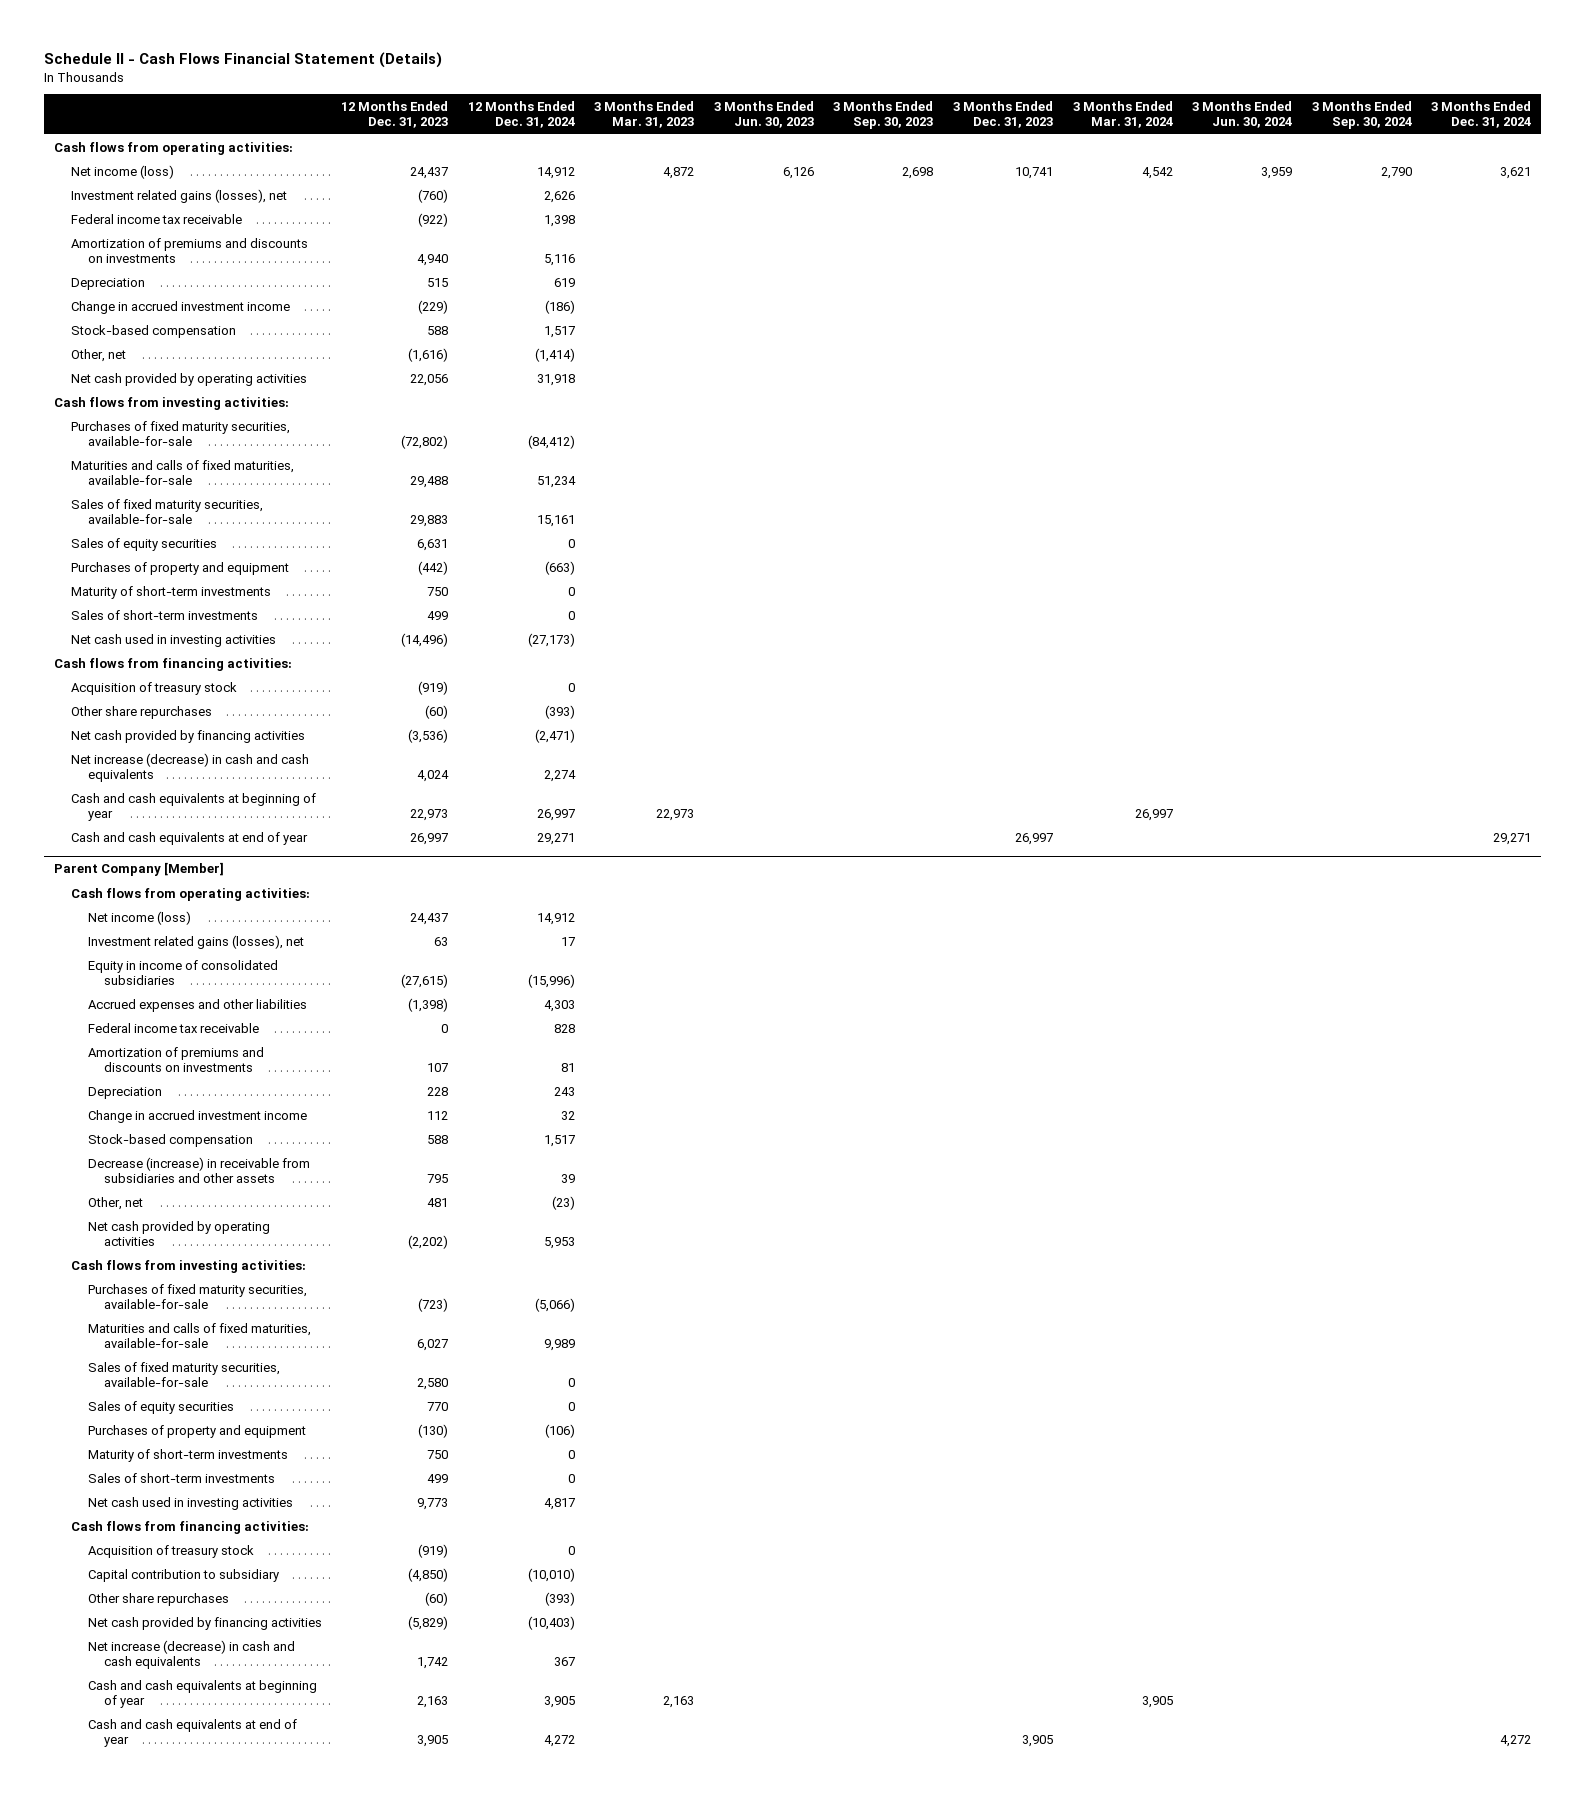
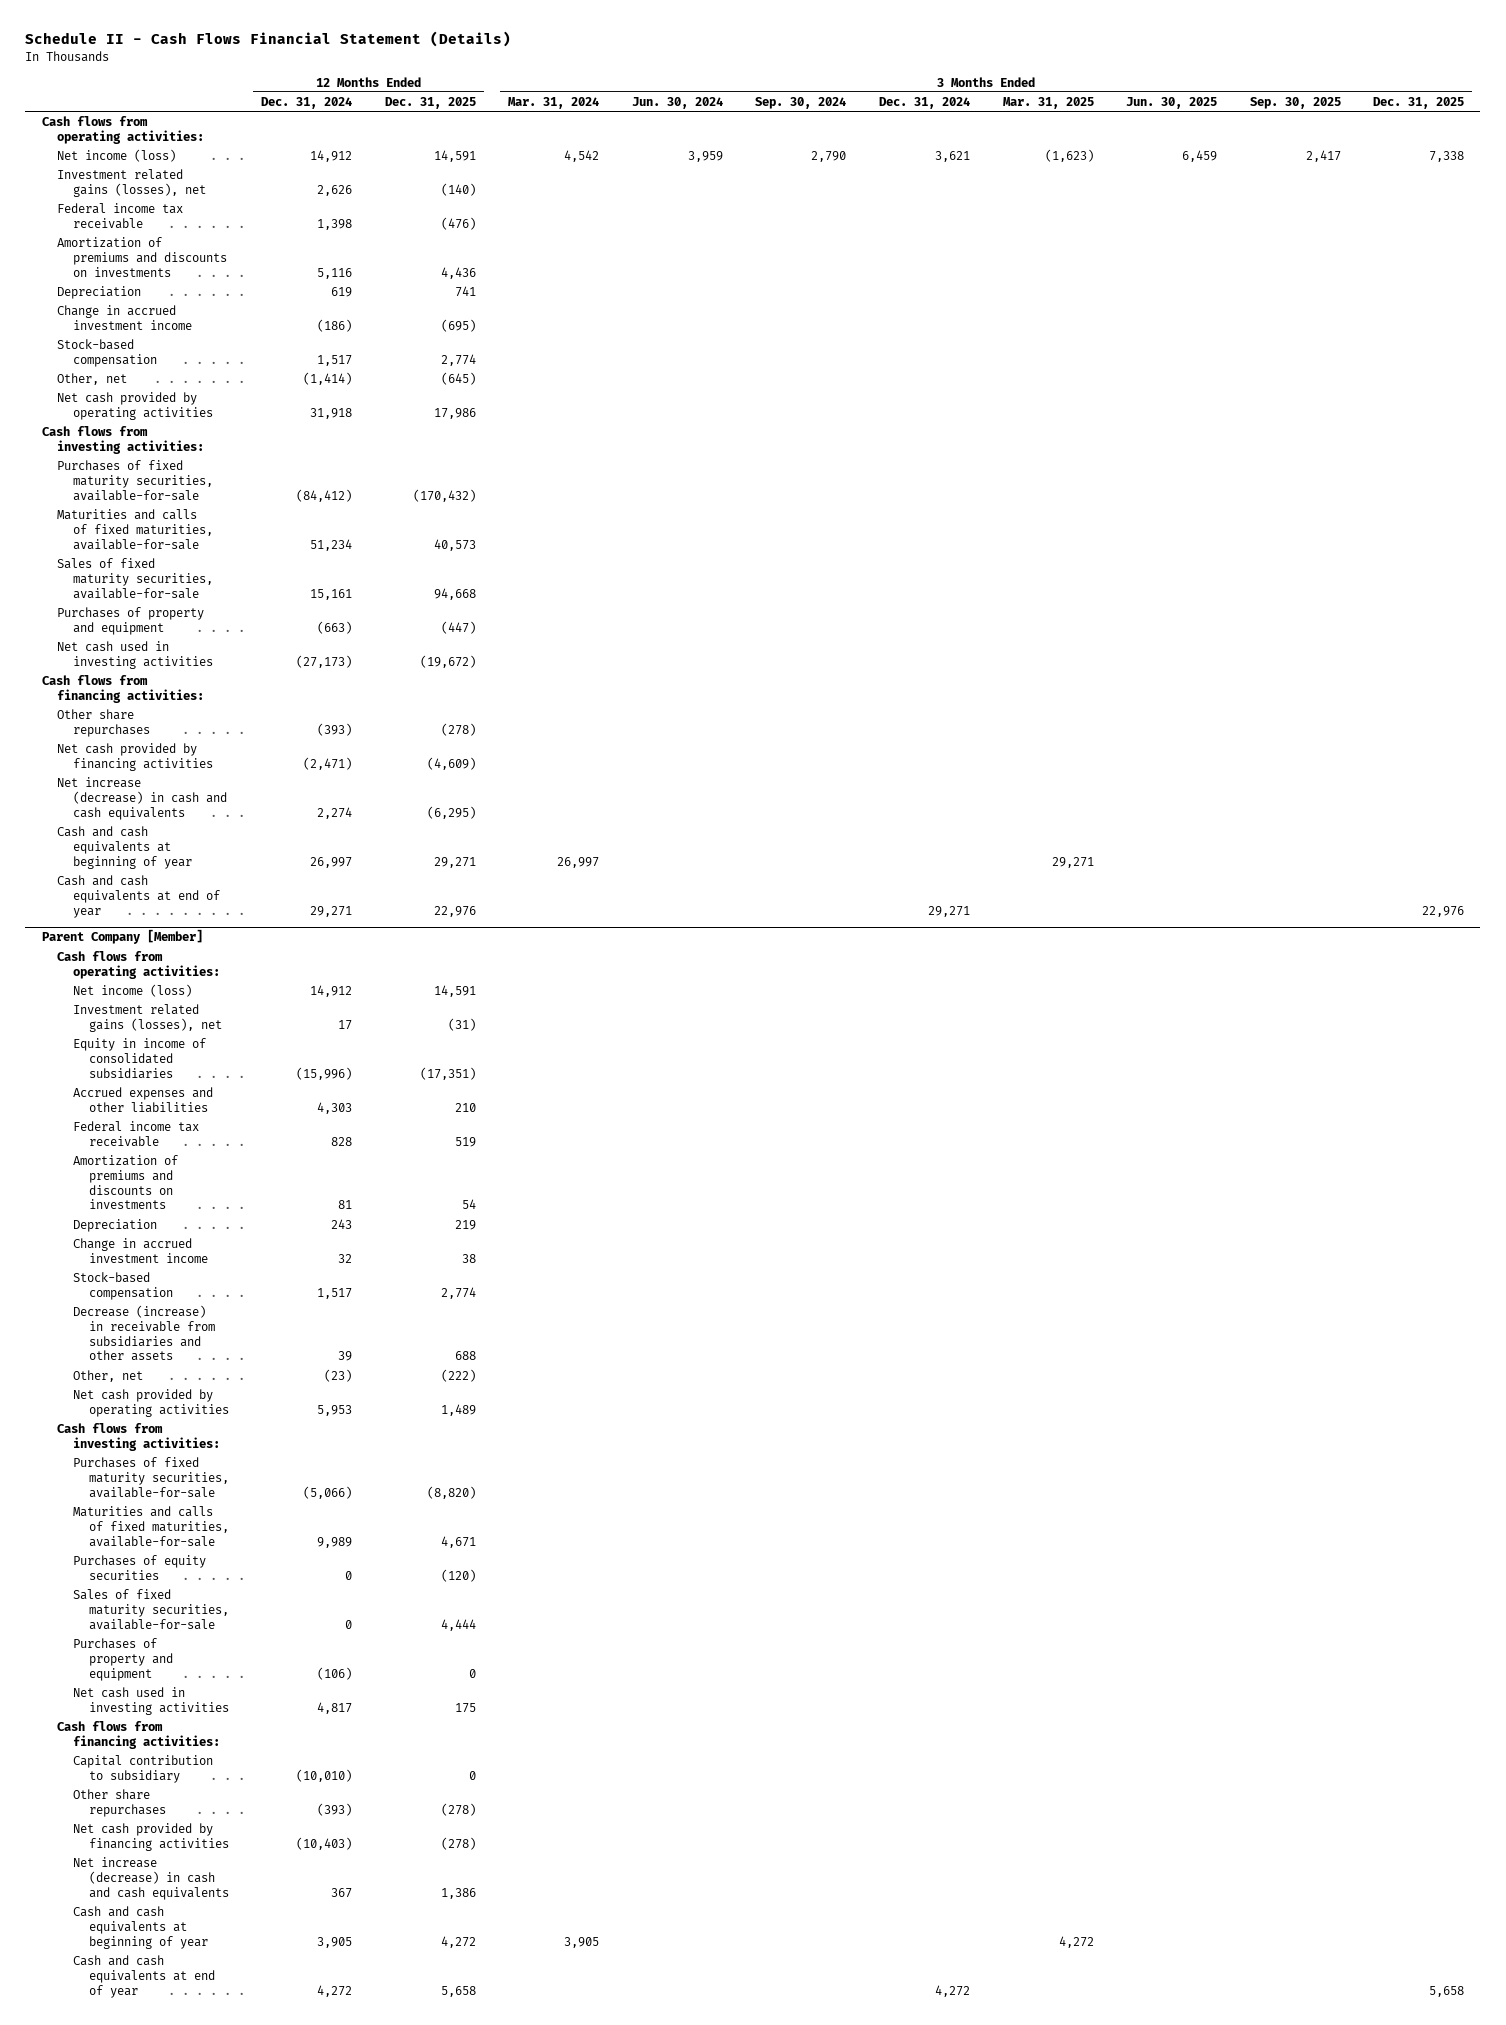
[341,101,449,129] 12 Months Ended Dec. 31, 2023 -> none
[594,101,695,129] 3 Months Ended Mar. 31, 2023 -> none
[713,101,814,129] 3 Months Ended Jun. 30, 2023 -> none
[833,101,934,130] 3 Months Ended Sep. 30, 2023 -> none
[952,101,1053,129] 3 Months Ended Dec. 31, 2023 -> none
none -> [384,96,476,109] Dec. 31, 2025
none -> [1002,96,1094,109] Mar. 31, 2025
none -> [1126,96,1218,109] Jun. 30, 2025
none -> [1249,96,1341,109] Sep. 30, 2025
none -> [1373,96,1465,109] Dec. 31, 2025
[70,537,217,551] Sales of equity securities -> none
[70,585,271,599] Maturity of short-term investments -> none
[70,609,258,620] Sales of short-term investments -> none
[70,681,237,695] Acquisition of treasury stock -> none
none -> [73,1554,207,1580] Purchases of equity securities
[87,1400,234,1414] Sales of equity securities -> none
[87,1448,288,1462] Maturity of short-term investments -> none
[87,1472,275,1483] Sales of short-term investments -> none
[87,1544,254,1558] Acquisition of treasury stock -> none

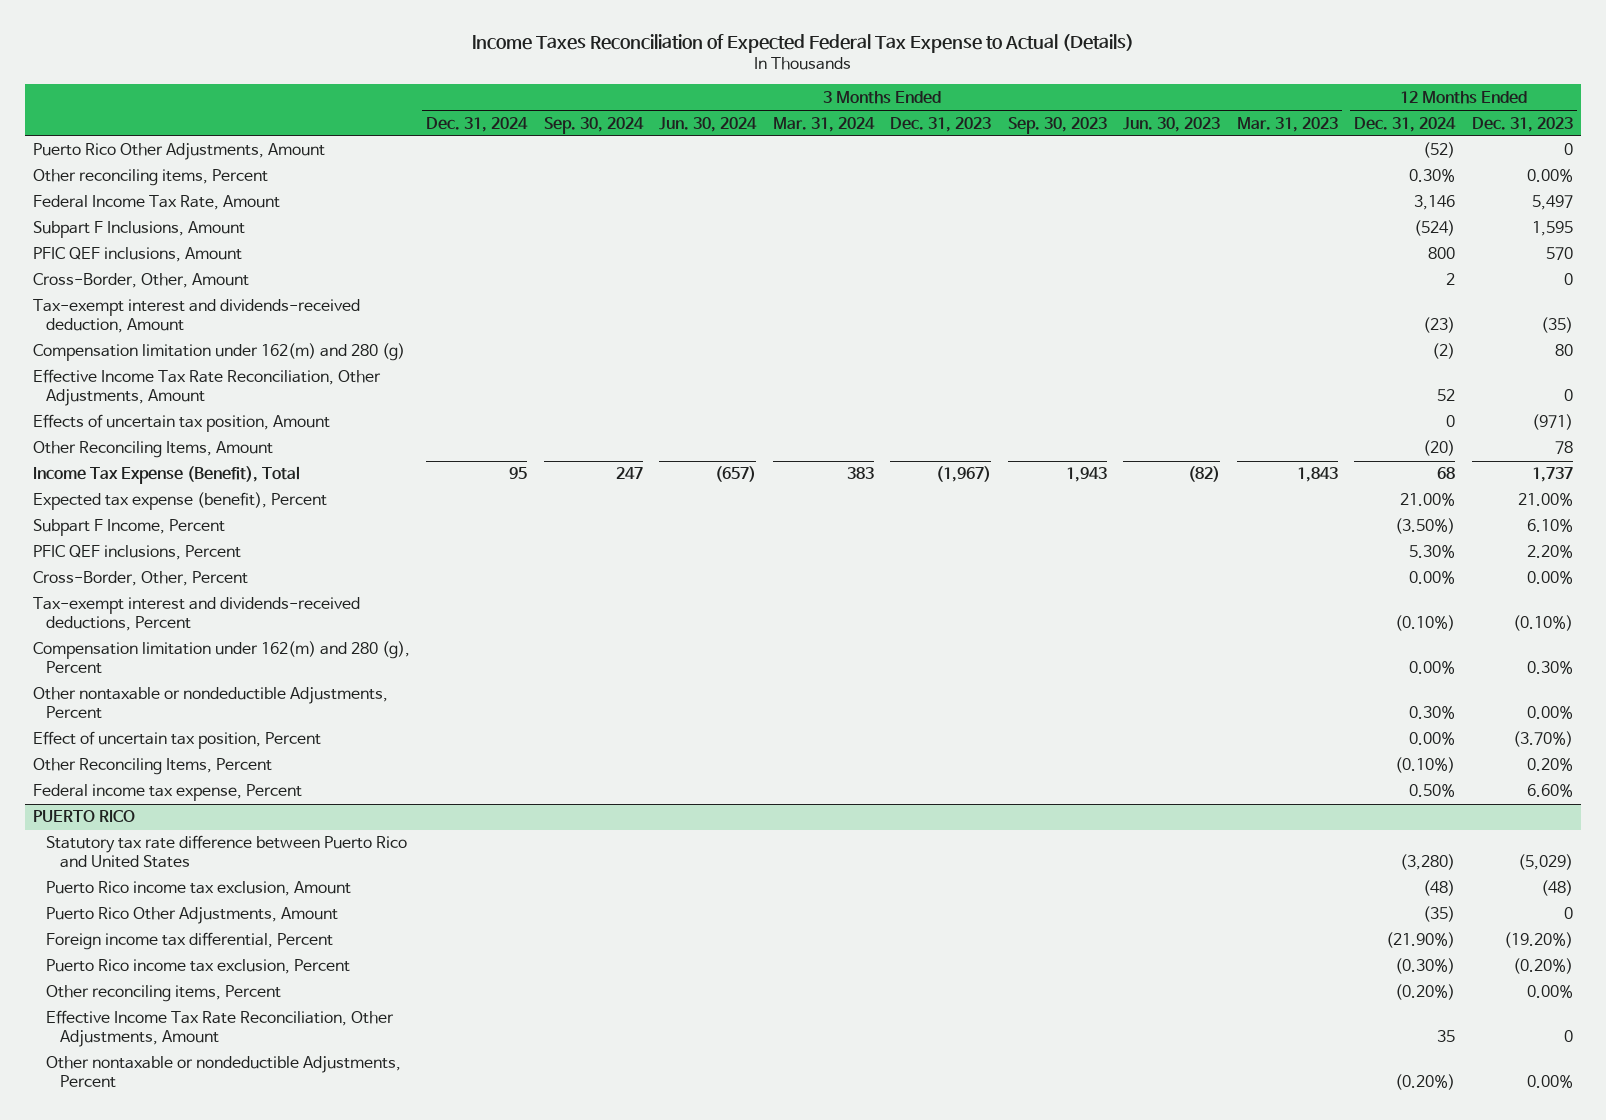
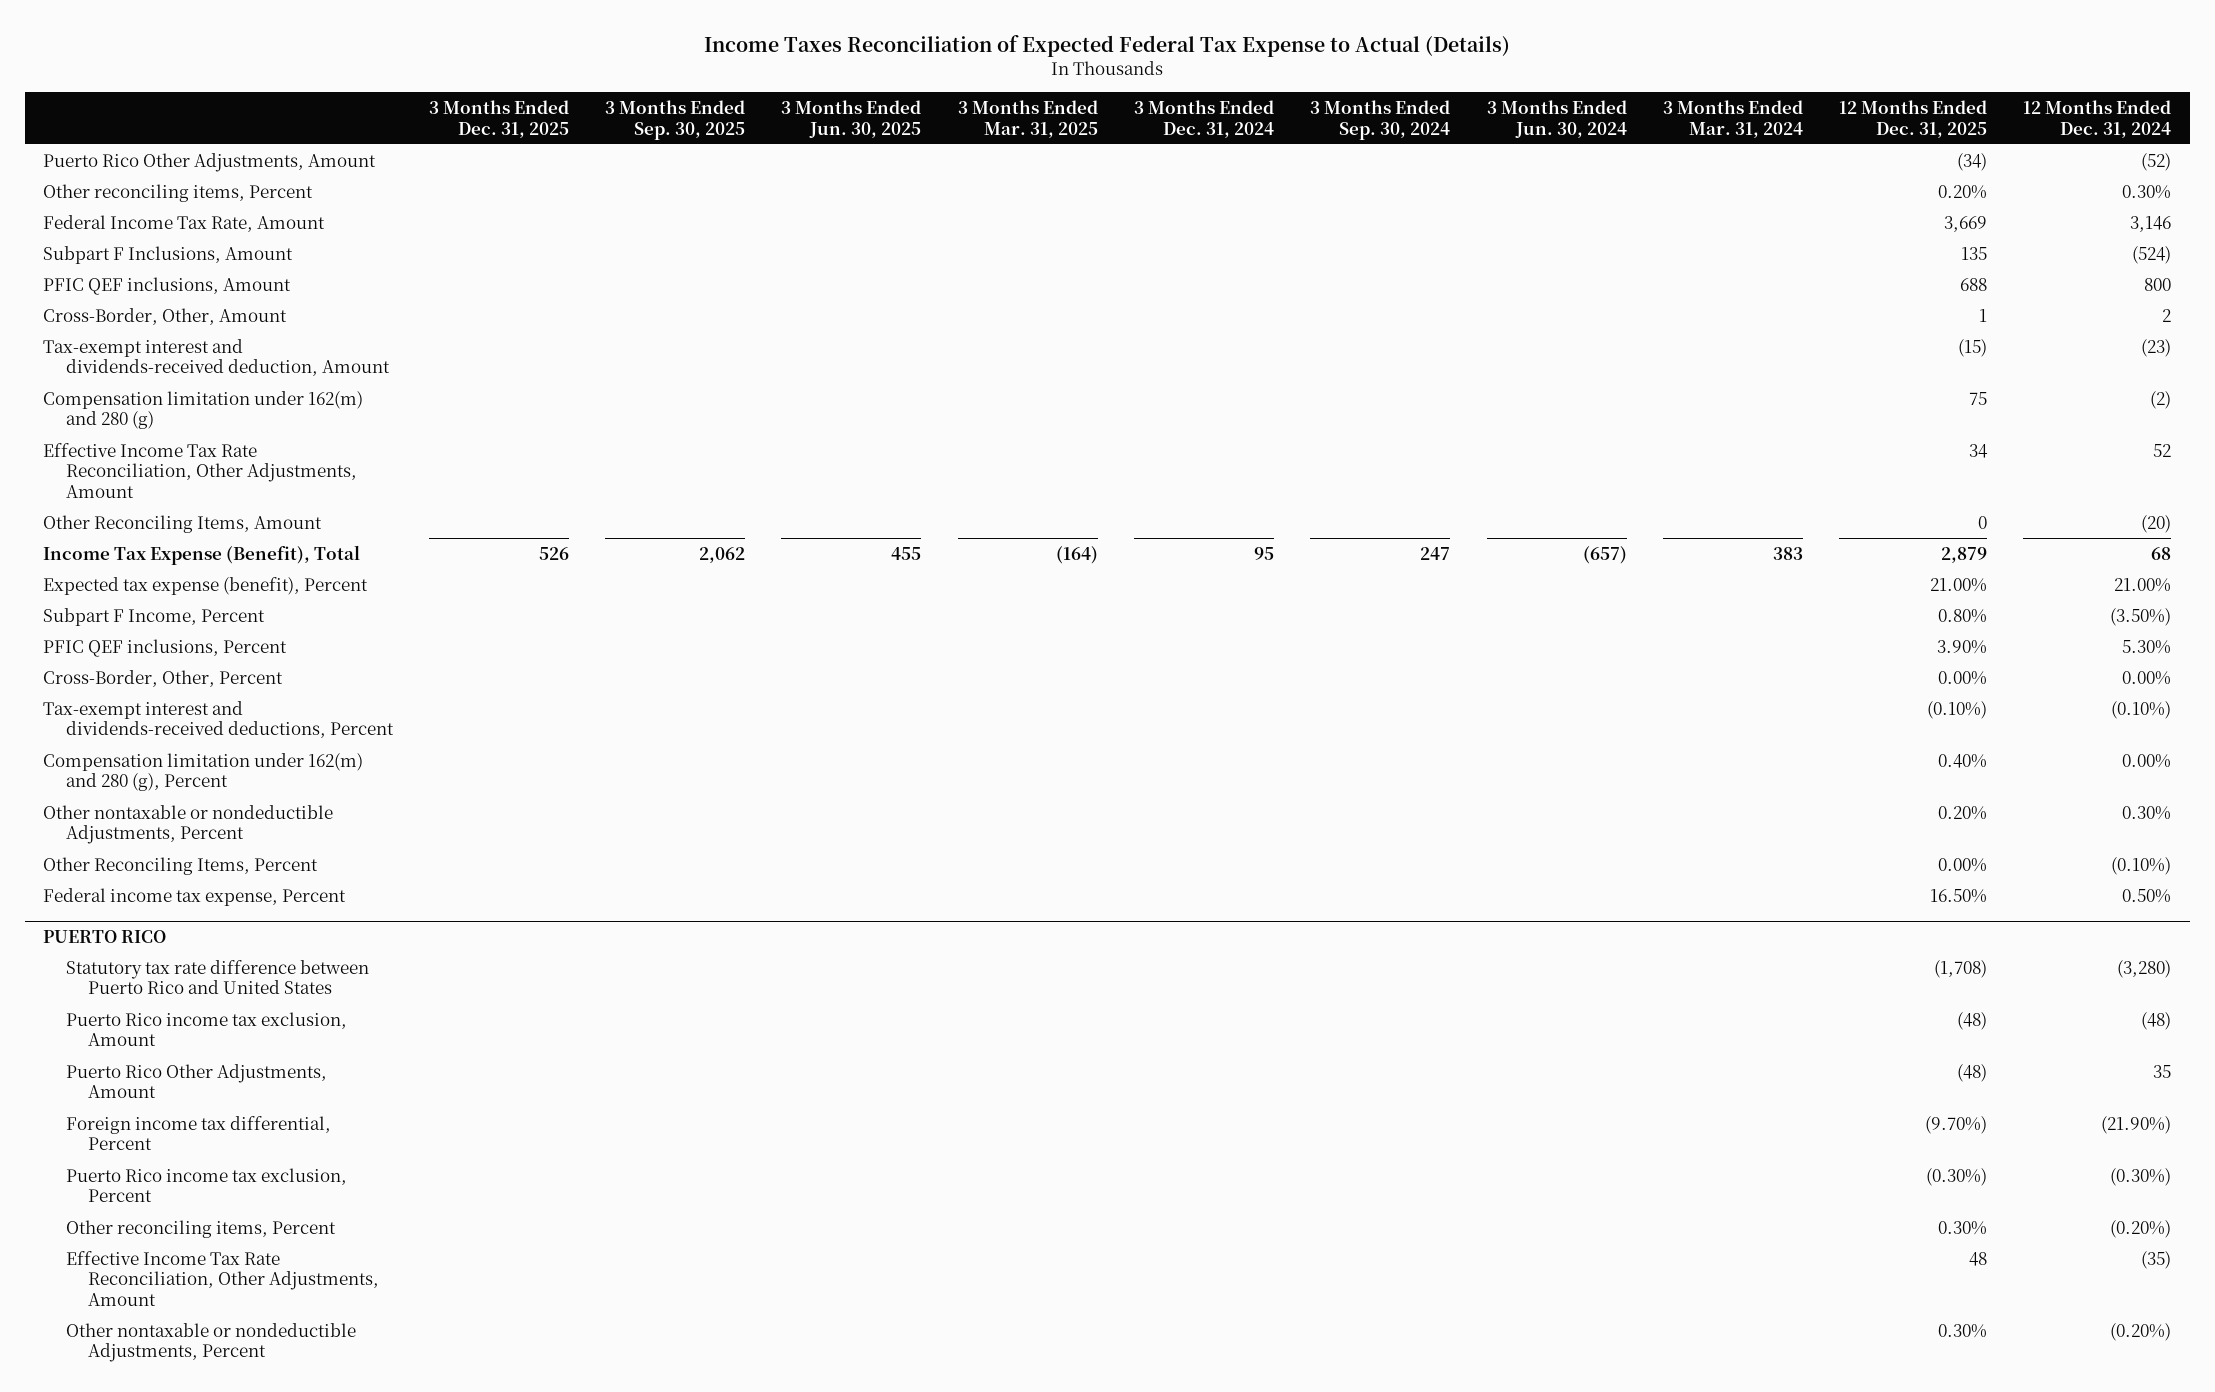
[890,116,992,132] Dec. 31, 2023 -> none
[1007,116,1107,134] Sep. 30, 2023 -> none
[1123,116,1221,132] Jun. 30, 2023 -> none
[1236,116,1338,132] Mar. 31, 2023 -> none
[1471,116,1573,132] Dec. 31, 2023 -> none
none -> [428,99,569,138] 3 Months Ended Dec. 31, 2025
none -> [605,99,746,140] 3 Months Ended Sep. 30, 2025
none -> [781,99,922,138] 3 Months Ended Jun. 30, 2025
none -> [957,99,1098,138] 3 Months Ended Mar. 31, 2025
none -> [1839,99,1988,138] 12 Months Ended Dec. 31, 2025
[32,414,330,433] Effects of uncertain tax position, Amount -> none
[32,731,321,750] Effect of uncertain tax position, Percent -> none
[1423,906,1456,923] (35) -> [2153,1064,2172,1078] 35
[1437,1030,1456,1043] 35 -> [2141,1250,2172,1269] (35)

